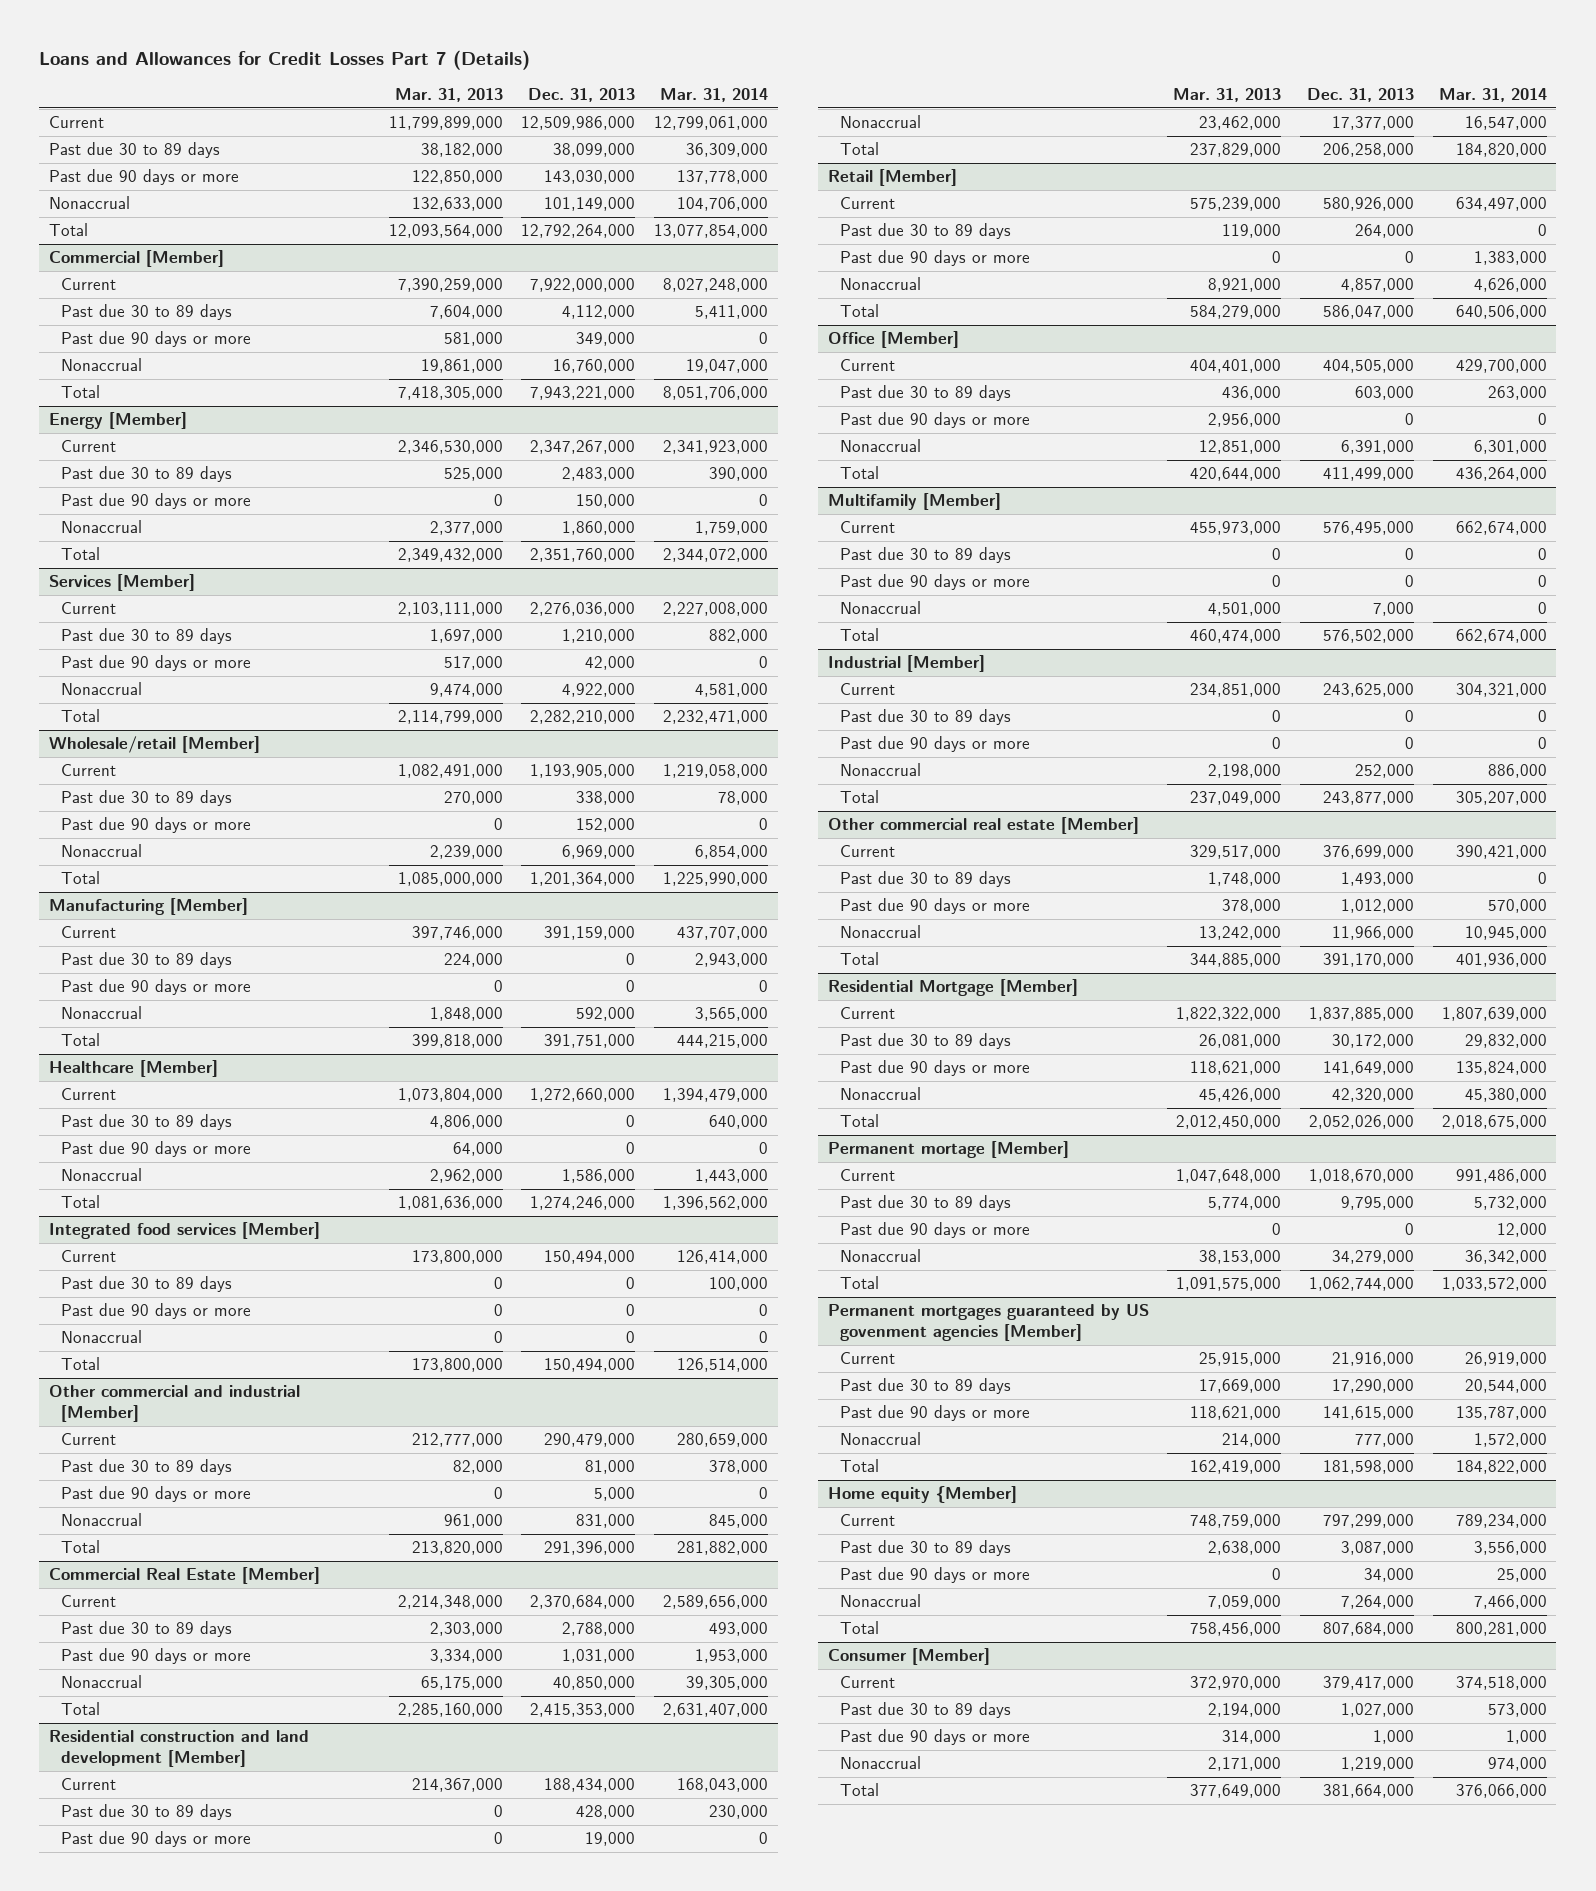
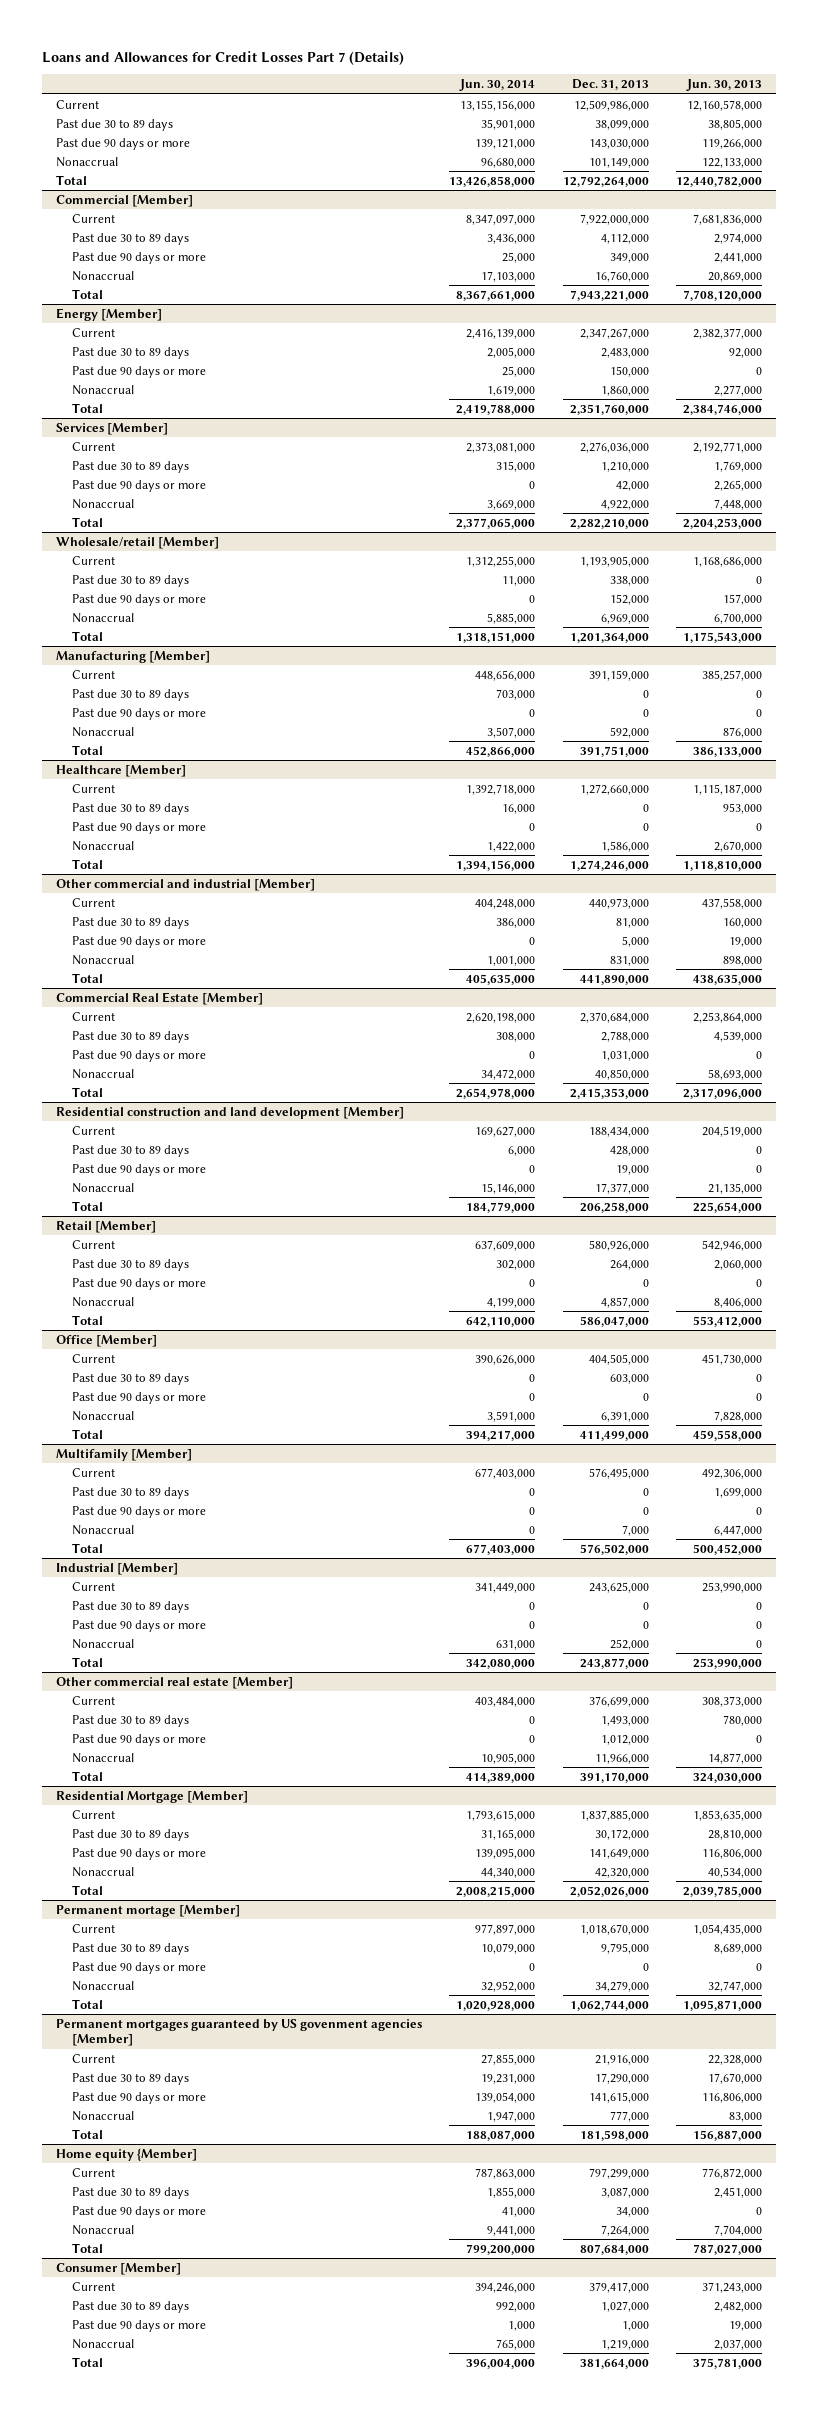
[394,88,503,103] Mar. 31, 2013 -> none
[660,88,769,103] Mar. 31, 2014 -> none
none -> [459,79,536,92] Jun. 30, 2014
none -> [686,79,763,92] Jun. 30, 2013
[48,1222,320,1240] Integrated food services [Member] -> none
[61,1250,117,1263] Current -> none
[61,1276,233,1293] Past due 30 to 89 days -> none
[61,1303,252,1320] Past due 90 days or more -> none
[61,1330,143,1344] Nonaccrual -> none
[61,1357,101,1371] Total -> none
[544,1433,636,1448] 290,479,000 -> [588,897,649,909] 440,973,000
[544,1541,636,1556] 291,396,000 -> [579,974,649,985] 441,890,000

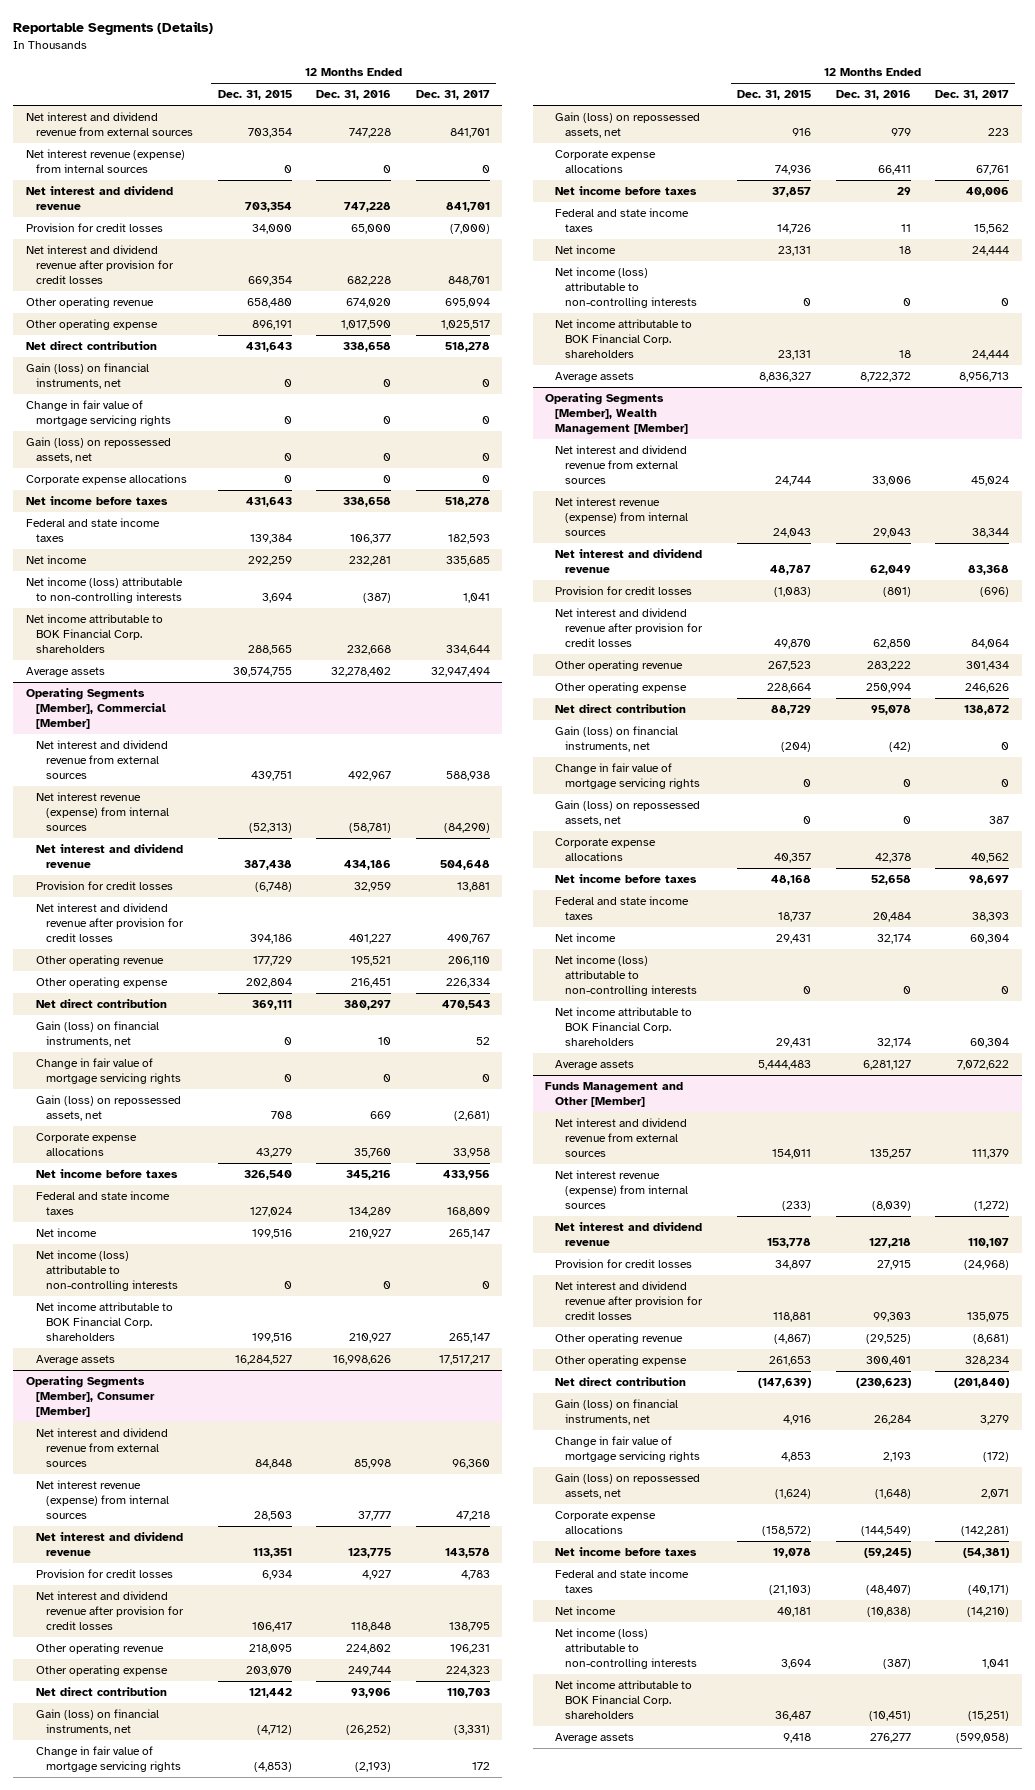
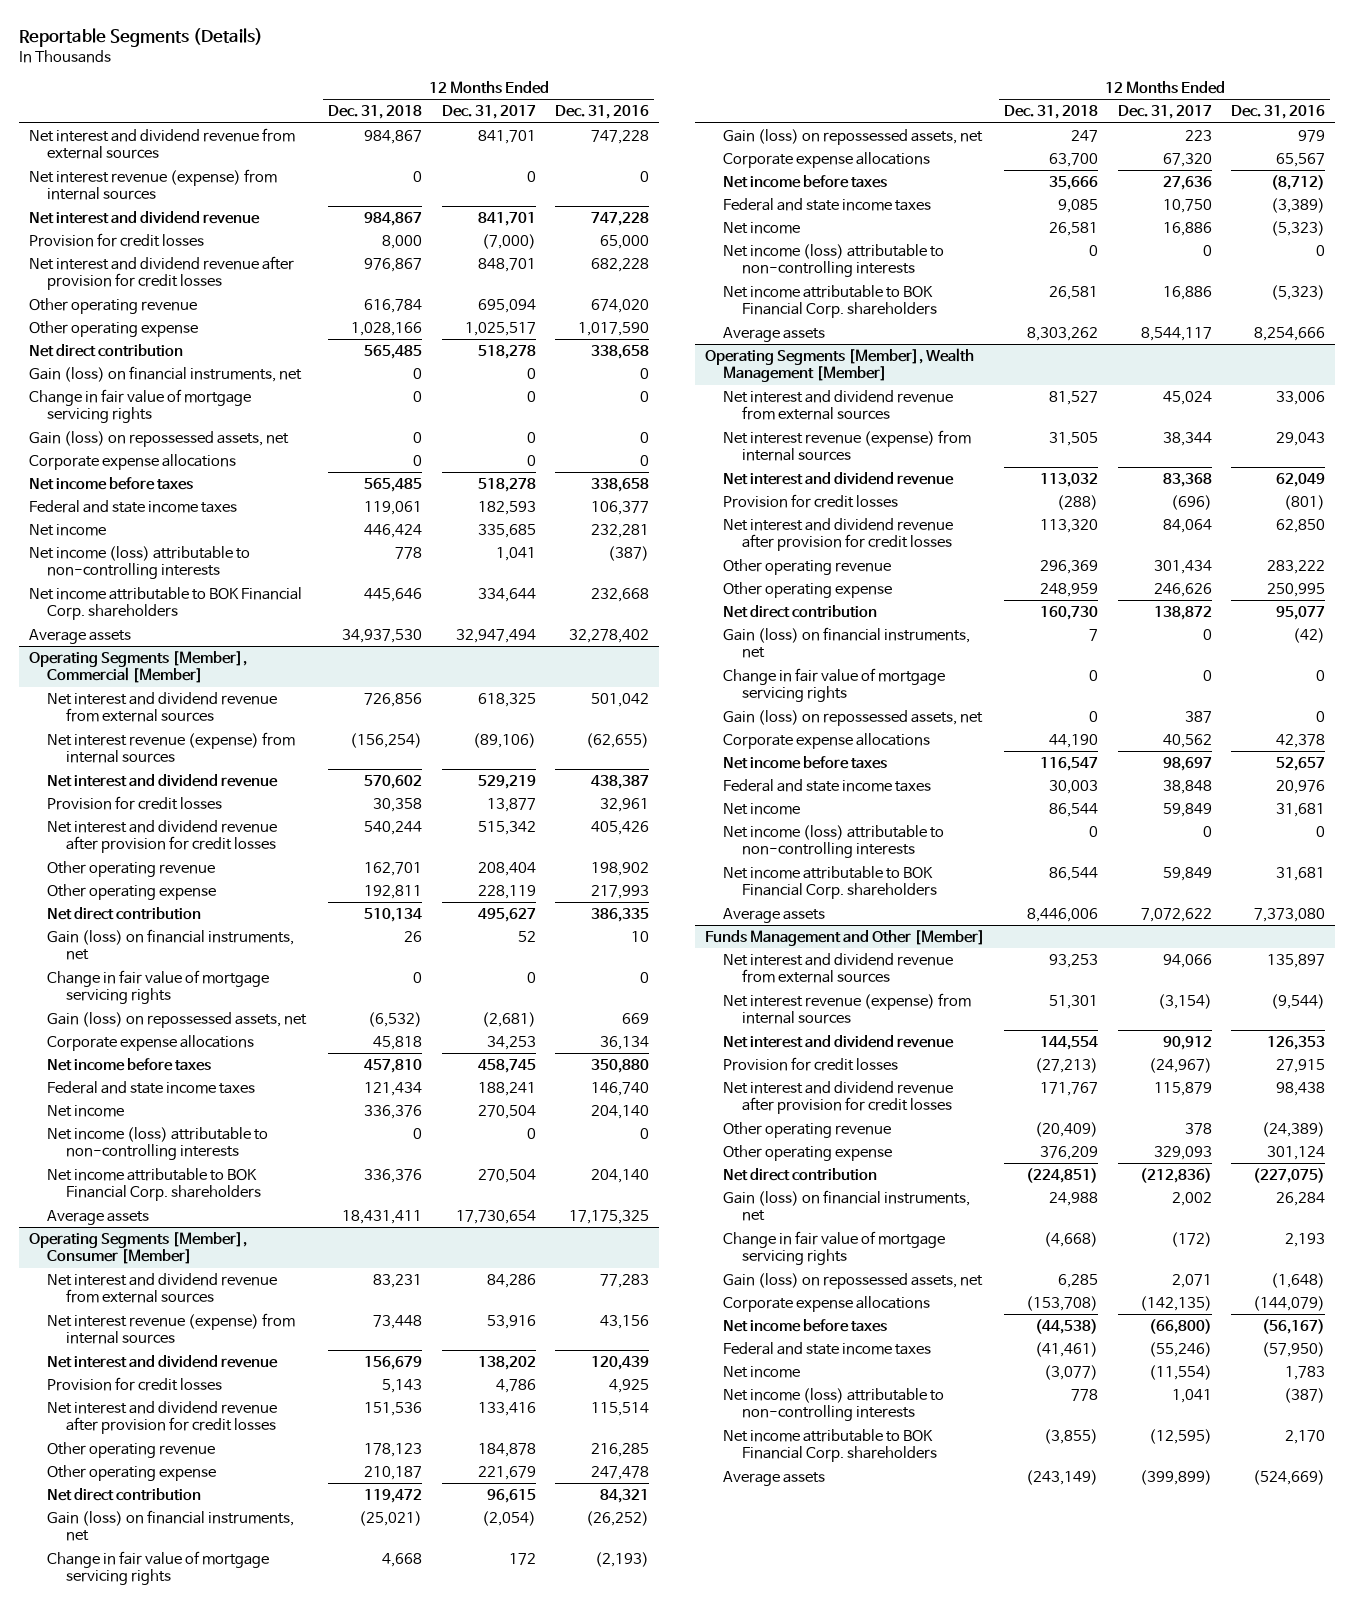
[217,90,292,101] Dec. 31, 2015 -> none
none -> [328,105,423,120] Dec. 31, 2018
[348,770,392,781] 492,967 -> [590,692,649,707] 501,042
[445,770,490,781] 588,938 -> [477,692,536,707] 618,325
[349,822,392,833] (58,781) -> [585,732,649,748] (62,655)
[443,822,490,833] (84,290) -> [472,732,536,748] (89,106)
[344,860,392,871] 434,186 -> [590,774,649,789] 438,387
[439,860,490,871] 504,648 -> [477,774,536,789] 529,219
[354,882,392,893] 32,959 -> [599,797,649,812] 32,961
[456,882,490,893] 13,881 -> [486,797,536,812] 13,877
[349,933,392,944] 401,227 -> [590,820,649,835] 405,426
[446,933,490,944] 490,767 -> [477,820,536,835] 515,342
[351,956,392,967] 195,521 -> [590,861,649,876] 198,902
[447,956,490,967] 206,110 -> [477,861,536,876] 208,404
[351,978,392,989] 216,451 -> [590,884,649,899] 217,993
[445,978,490,989] 226,334 -> [477,884,536,899] 228,119
[344,1000,392,1011] 380,297 -> [590,907,649,922] 386,335
[441,1000,490,1011] 470,543 -> [477,907,536,922] 495,627
[354,1148,392,1159] 35,760 -> [599,1035,649,1050] 36,134
[452,1148,490,1159] 33,958 -> [486,1035,536,1050] 34,253
[346,1170,392,1181] 345,216 -> [590,1058,649,1073] 350,880
[442,1170,490,1181] 433,956 -> [477,1058,536,1073] 458,745
[349,1207,392,1218] 134,289 -> [590,1081,649,1096] 146,740
[446,1207,490,1218] 168,809 -> [477,1081,536,1096] 188,241
[349,1229,392,1240] 210,927 -> [590,1104,649,1119] 204,140
[448,1229,490,1240] 265,147 -> [477,1104,536,1119] 270,504
[349,1332,392,1343] 210,927 -> [590,1168,649,1183] 204,140
[448,1332,490,1343] 265,147 -> [477,1168,536,1183] 270,504
[333,1355,392,1366] 16,998,626 -> [568,1209,649,1224] 17,175,325
[438,1355,490,1366] 17,517,217 -> [455,1209,536,1224] 17,730,654
[354,1458,392,1469] 85,998 -> [599,1273,649,1288] 77,283
[451,1458,490,1469] 96,360 -> [486,1273,536,1288] 84,286
[358,1510,392,1521] 37,777 -> [599,1314,649,1329] 43,156
[455,1510,490,1521] 47,218 -> [486,1314,536,1329] 53,916
[348,1548,392,1559] 123,775 -> [590,1355,649,1370] 120,439
[444,1548,490,1559] 143,578 -> [477,1355,536,1370] 138,202
[362,1570,392,1581] 4,927 -> [608,1378,649,1393] 4,925
[460,1570,490,1581] 4,783 -> [495,1378,536,1393] 4,786
[351,1621,392,1632] 118,848 -> [590,1401,649,1416] 115,514
[448,1621,490,1632] 138,795 -> [477,1401,536,1416] 133,416
[346,1644,392,1655] 224,802 -> [590,1442,649,1457] 216,285
[449,1644,490,1655] 196,231 -> [477,1442,536,1457] 184,878
[348,1666,392,1677] 249,744 -> [590,1465,649,1480] 247,478
[445,1666,490,1677] 224,323 -> [477,1465,536,1480] 221,679
[351,1688,392,1699] 93,906 -> [599,1488,649,1503] 84,321
[446,1688,490,1699] 110,703 -> [486,1488,536,1503] 96,615
[453,1725,490,1736] (3,331) -> [481,1510,536,1526] (2,054)
[877,165,911,176] 66,411 -> [1275,152,1325,167] 65,567
[976,165,1010,176] 67,761 -> [1162,152,1212,167] 67,320
[896,187,911,196] 29 -> [1270,174,1325,190] (8,712)
[966,187,1010,198] 40,006 -> [1162,175,1212,190] 27,636
[900,224,911,233] 11 -> [1270,197,1325,213] (3,389)
[974,224,1010,235] 15,562 -> [1162,198,1212,213] 10,750
[898,246,911,255] 18 -> [1270,220,1325,236] (5,323)
[972,246,1010,257] 24,444 -> [1162,221,1212,236] 16,886
[898,349,911,358] 18 -> [1270,284,1325,300] (5,323)
[972,349,1010,360] 24,444 -> [1162,285,1212,300] 16,886
[859,372,911,383] 8,722,372 -> [1253,326,1325,341] 8,254,666
[959,372,1010,383] 8,956,713 -> [1140,326,1212,341] 8,544,117
[865,683,911,694] 250,994 -> [1266,582,1325,597] 250,995
[870,705,911,716] 95,078 -> [1275,605,1325,620] 95,077
[870,875,911,886] 52,658 -> [1275,756,1325,771] 52,657
[872,912,911,923] 20,484 -> [1275,779,1325,794] 20,976
[972,912,1010,923] 38,393 -> [1162,779,1212,794] 38,848
[876,934,911,945] 32,174 -> [1275,802,1325,817] 31,681
[970,934,1010,945] 60,304 -> [1162,802,1212,817] 59,849
[876,1037,911,1048] 32,174 -> [1275,866,1325,881] 31,681
[970,1037,1010,1048] 60,304 -> [1162,866,1212,881] 59,849
[862,1060,911,1071] 6,281,127 -> [1253,907,1325,922] 7,373,080
[869,1148,911,1159] 135,257 -> [1266,953,1325,968] 135,897
[972,1148,1010,1159] 111,379 -> [1162,953,1212,968] 94,066
[871,1200,911,1211] (8,039) -> [1270,993,1325,1009] (9,544)
[974,1200,1010,1211] (1,272) -> [1157,993,1212,1009] (3,154)
[868,1238,911,1249] 127,218 -> [1266,1035,1325,1050] 126,353
[968,1238,1010,1249] 110,107 -> [1162,1035,1212,1050] 90,912
[964,1260,1010,1271] (24,968) -> [1148,1057,1212,1073] (24,967)
[872,1311,911,1322] 99,303 -> [1275,1081,1325,1096] 98,438
[967,1311,1010,1322] 135,075 -> [1153,1081,1212,1096] 115,879
[865,1334,911,1345] (29,525) -> [1261,1121,1325,1137] (24,389)
[973,1334,1010,1345] (8,681) -> [1184,1122,1212,1135] 378
[865,1356,911,1367] 300,401 -> [1266,1145,1325,1160] 301,124
[965,1356,1010,1367] 328,234 -> [1153,1145,1212,1160] 329,093
[855,1378,911,1389] (230,623) -> [1252,1167,1325,1183] (227,075)
[954,1378,1010,1389] (201,840) -> [1139,1167,1212,1183] (212,836)
[980,1415,1010,1426] 3,279 -> [1171,1191,1212,1206] 2,002
[860,1526,911,1537] (144,549) -> [1252,1295,1325,1311] (144,079)
[961,1526,1010,1537] (142,281) -> [1139,1295,1212,1311] (142,135)
[863,1548,911,1559] (59,245) -> [1261,1318,1325,1334] (56,167)
[963,1548,1010,1559] (54,381) -> [1148,1318,1212,1334] (66,800)
[865,1585,911,1596] (48,407) -> [1261,1341,1325,1357] (57,950)
[968,1585,1010,1596] (40,171) -> [1148,1341,1212,1357] (55,246)
[866,1607,911,1618] (10,838) -> [1284,1365,1325,1380] 1,783
[967,1607,1010,1618] (14,210) -> [1148,1364,1212,1380] (11,554)
[868,1710,911,1721] (10,451) -> [1284,1429,1325,1444] 2,170
[968,1710,1010,1721] (15,251) -> [1148,1428,1212,1444] (12,595)
[869,1733,911,1744] 276,277 -> [1252,1469,1325,1485] (524,669)
[956,1733,1010,1744] (599,058) -> [1139,1469,1212,1485] (399,899)

